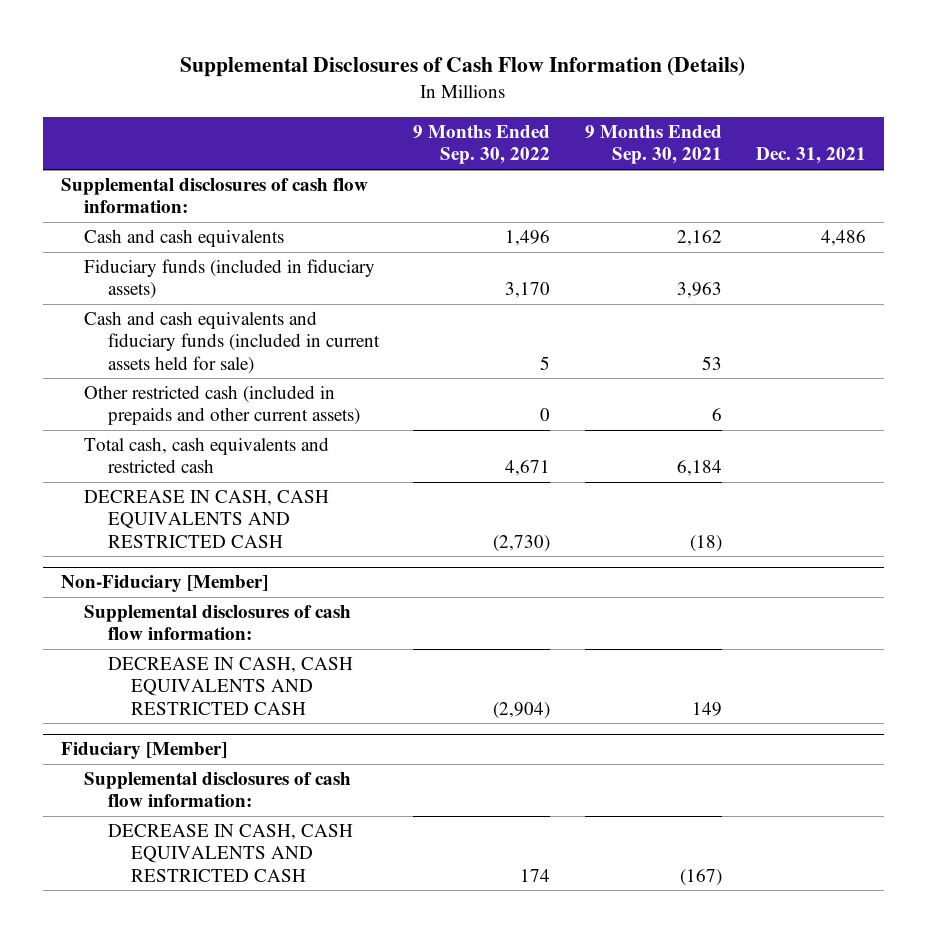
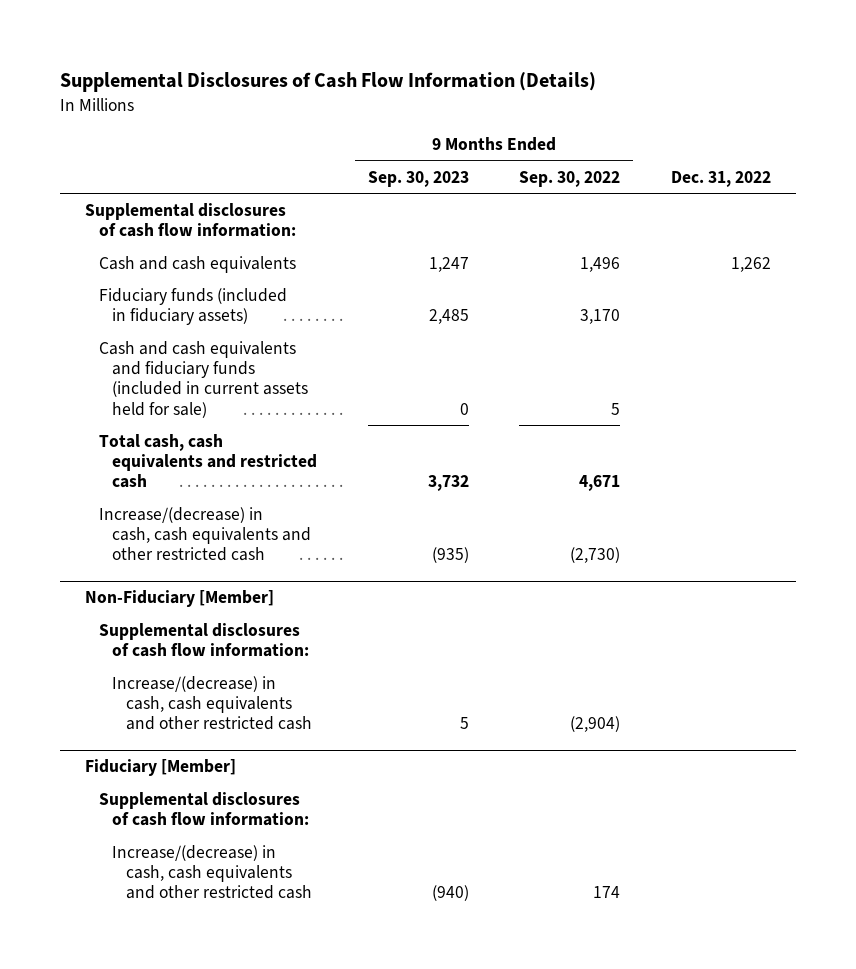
[584,125,722,165] 9 Months Ended Sep. 30, 2021 -> none
[756,147,867,165] Dec. 31, 2021 -> none
none -> [367,170,469,187] Sep. 30, 2023
none -> [670,170,771,187] Dec. 31, 2022
[84,385,360,426] Other restricted cash (included in prepaids and other current assets) -> none
[84,490,330,548] DECREASE IN CASH, CASH EQUIVALENTS AND RESTRICTED CASH -> [98,506,312,562] Increase/(decrease) in cash, cash equivalents and other restricted cash
[107,657,353,715] DECREASE IN CASH, CASH EQUIVALENTS AND RESTRICTED CASH -> [112,675,313,731] Increase/(decrease) in cash, cash equivalents and other restricted cash
[107,824,353,882] DECREASE IN CASH, CASH EQUIVALENTS AND RESTRICTED CASH -> [112,844,313,900] Increase/(decrease) in cash, cash equivalents and other restricted cash

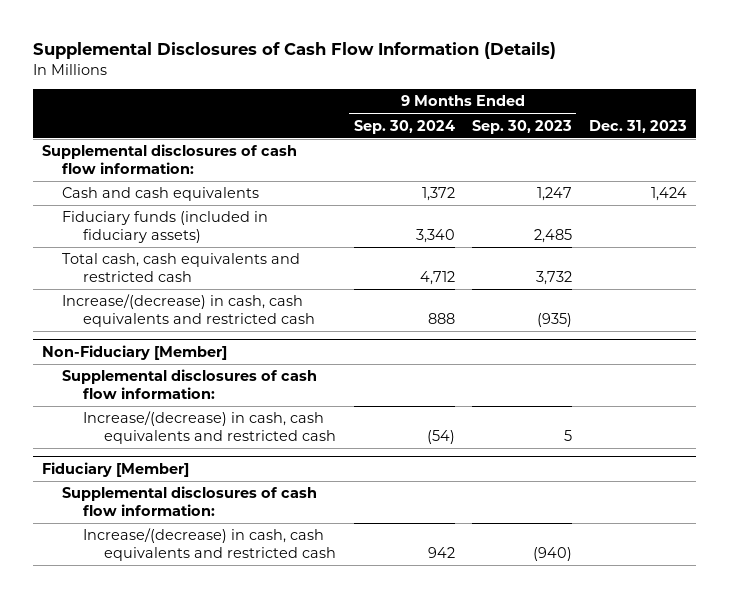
[519,170,621,187] Sep. 30, 2022 -> none
[670,170,771,187] Dec. 31, 2022 -> none
none -> [353,119,455,134] Sep. 30, 2024
none -> [589,119,688,133] Dec. 31, 2023
[98,340,309,418] Cash and cash equivalents and fiduciary funds (included in current assets held for sale) -> none
[98,506,312,562] Increase/(decrease) in cash, cash equivalents and other restricted cash -> [62,294,316,327] Increase/(decrease) in cash, cash equivalents and restricted cash
[112,675,313,731] Increase/(decrease) in cash, cash equivalents and other restricted cash -> [83,411,337,444] Increase/(decrease) in cash, cash equivalents and restricted cash
[112,844,313,900] Increase/(decrease) in cash, cash equivalents and other restricted cash -> [83,528,337,561] Increase/(decrease) in cash, cash equivalents and restricted cash

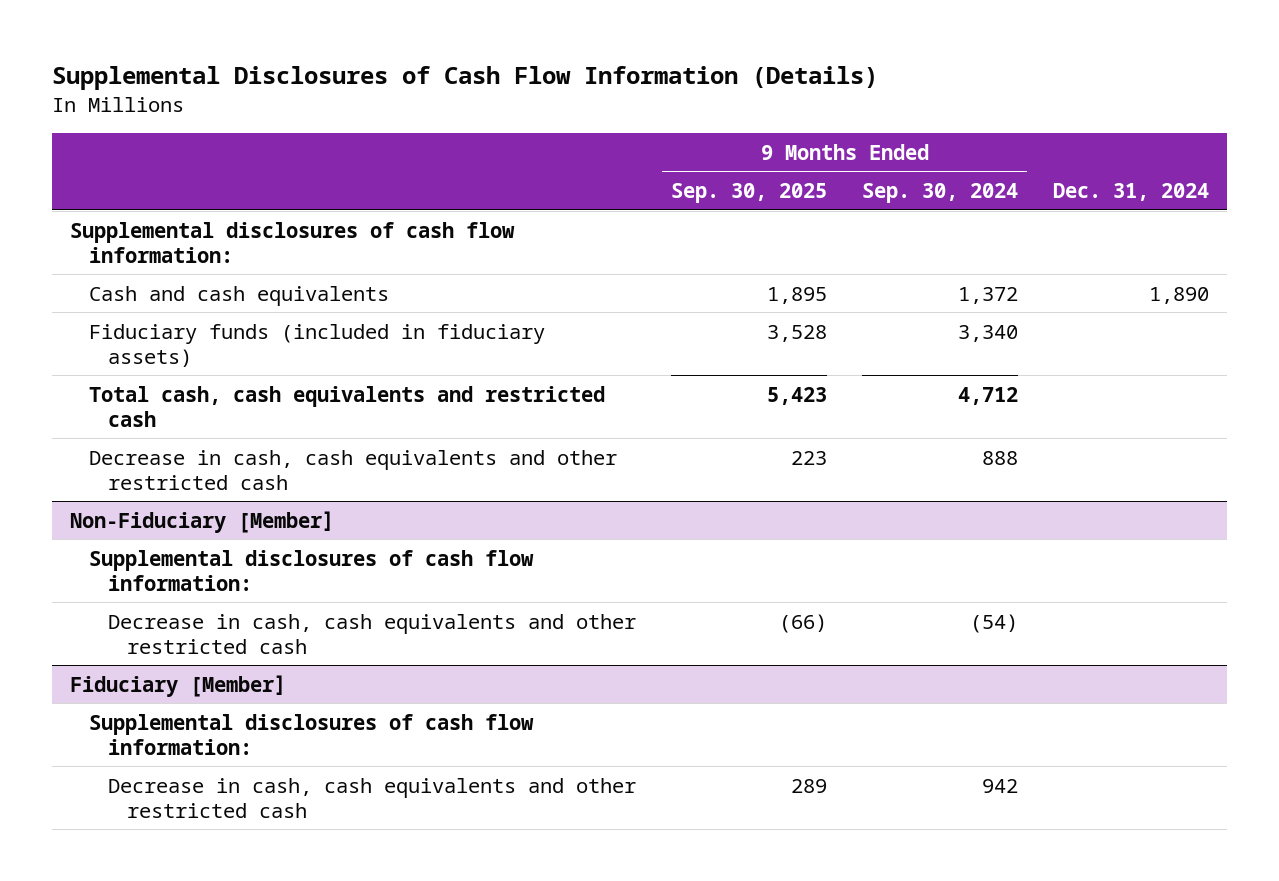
[471,119,572,134] Sep. 30, 2023 -> none
[589,119,688,133] Dec. 31, 2023 -> none
none -> [671,182,828,203] Sep. 30, 2025
none -> [1053,182,1210,201] Dec. 31, 2024
[62,294,316,327] Increase/(decrease) in cash, cash equivalents and restricted cash -> [88,449,617,490] Decrease in cash, cash equivalents and other restricted cash
[83,411,337,444] Increase/(decrease) in cash, cash equivalents and restricted cash -> [108,613,637,654] Decrease in cash, cash equivalents and other restricted cash
[83,528,337,561] Increase/(decrease) in cash, cash equivalents and restricted cash -> [108,777,637,818] Decrease in cash, cash equivalents and other restricted cash

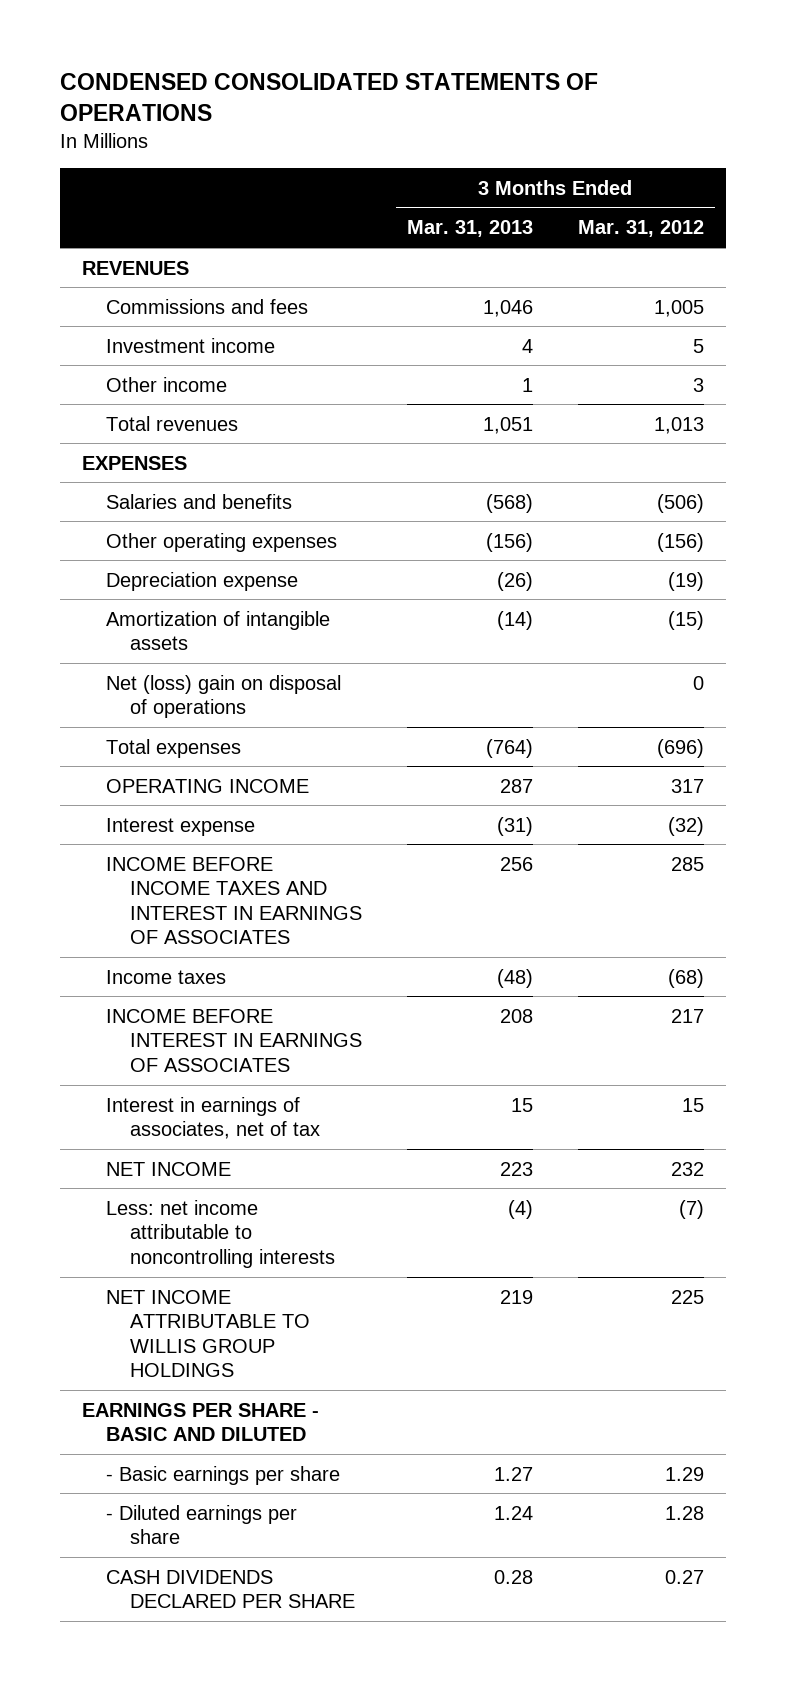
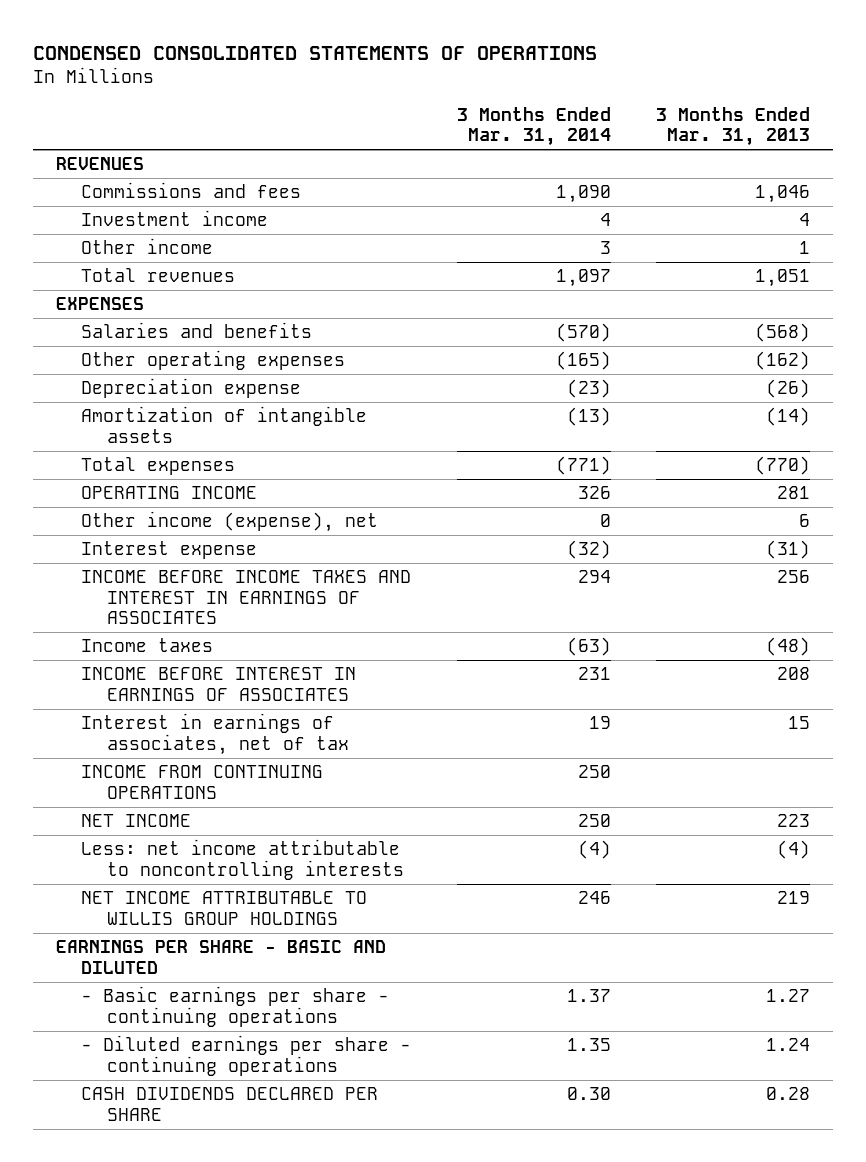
[577,220,704,238] Mar. 31, 2012 -> none
none -> [456,106,611,147] 3 Months Ended Mar. 31, 2014
[486,532,534,552] (156) -> [755,351,811,371] (162)
[106,674,342,719] Net (loss) gain on disposal of operations -> none
[486,738,534,758] (764) -> [755,456,811,476] (770)
[500,778,534,793] 287 -> [777,486,811,500] 281
none -> [81,511,379,533] Other income (expense), net
none -> [81,765,324,799] INCOME FROM CONTINUING OPERATIONS
[106,1465,341,1485] - Basic earnings per share -> [81,986,390,1027] - Basic earnings per share - continuing operations
[106,1504,298,1545] - Diluted earnings per share -> [81,1035,412,1076] - Diluted earnings per share - continuing operations

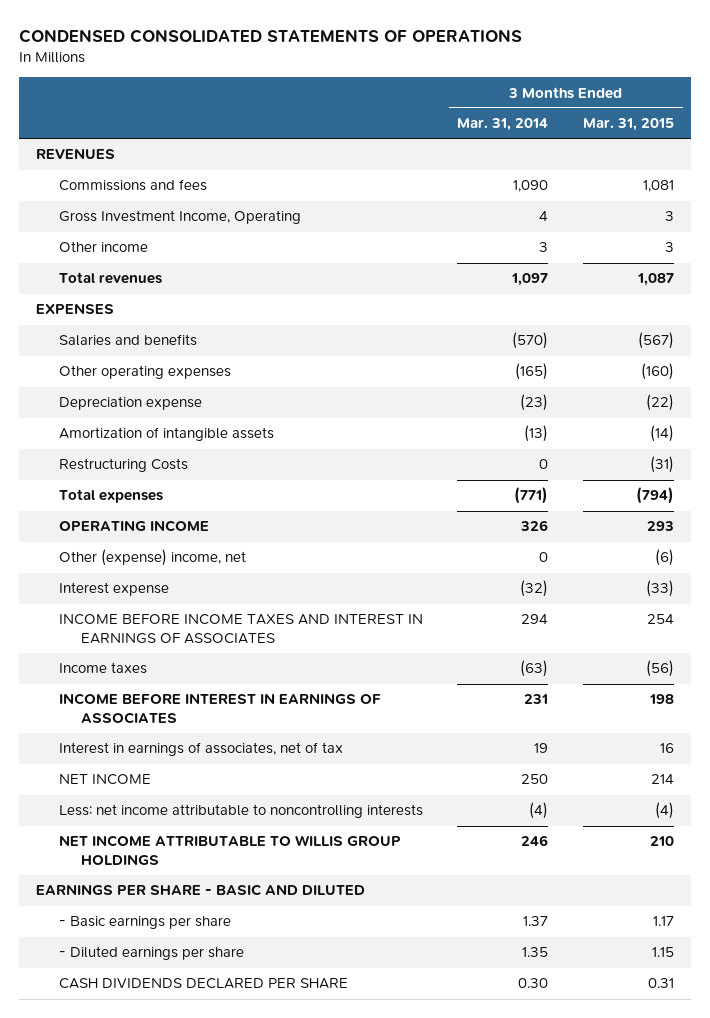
[656,106,811,147] 3 Months Ended Mar. 31, 2013 -> none
none -> [582,118,674,132] Mar. 31, 2015
[81,210,269,227] Investment income -> [58,210,301,225] Gross Investment Income, Operating
none -> [58,458,188,473] Restructuring Costs
[81,511,379,533] Other income (expense), net -> [58,549,246,567] Other (expense) income, net
[81,765,324,799] INCOME FROM CONTINUING OPERATIONS -> none
[81,986,390,1027] - Basic earnings per share - continuing operations -> [58,916,231,930] - Basic earnings per share
[81,1035,412,1076] - Diluted earnings per share - continuing operations -> [58,946,244,961] - Diluted earnings per share

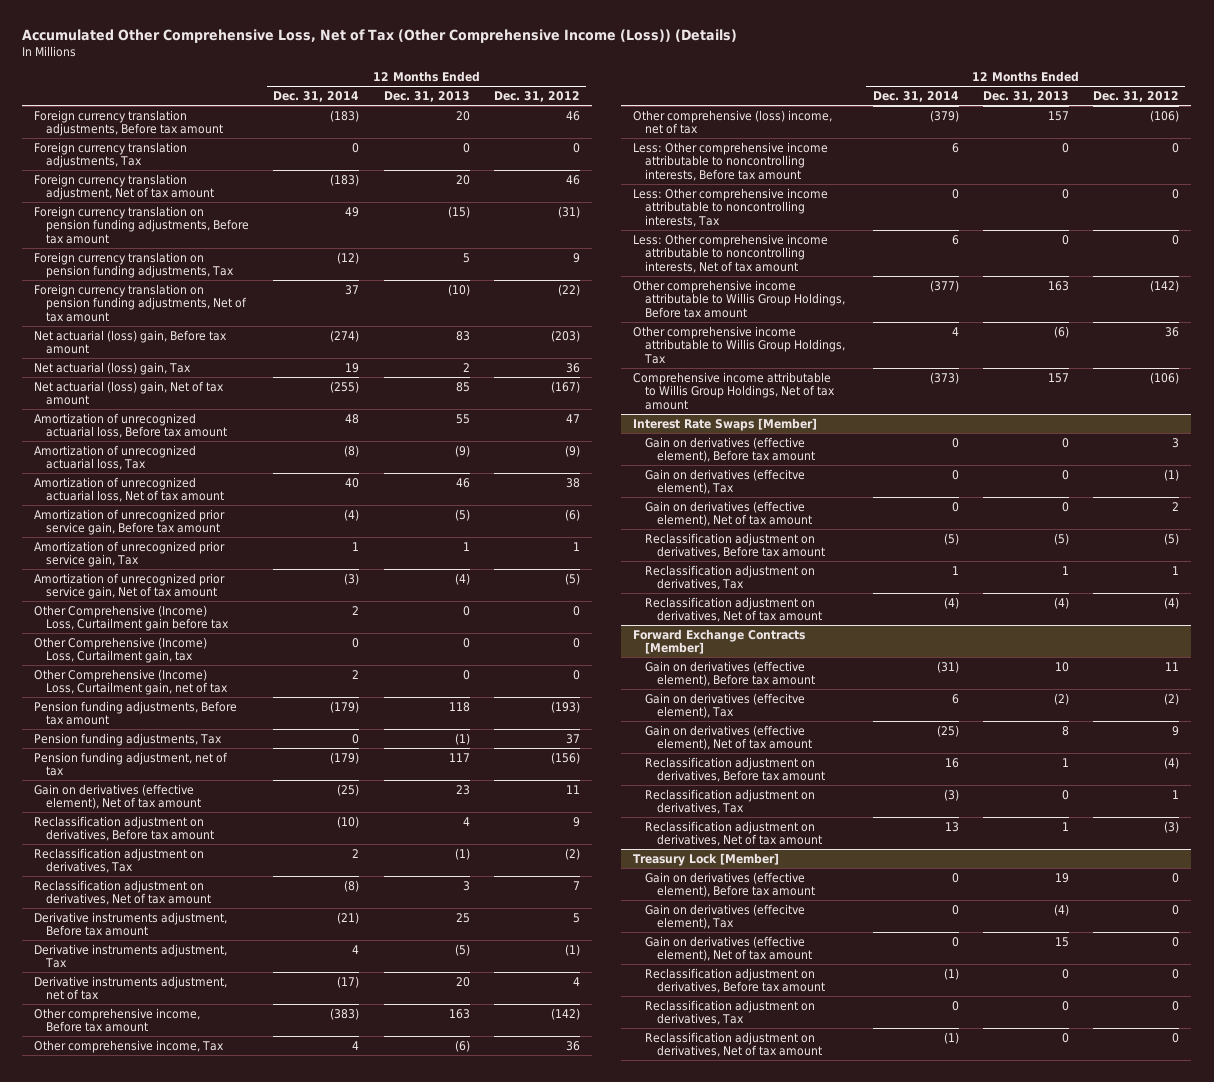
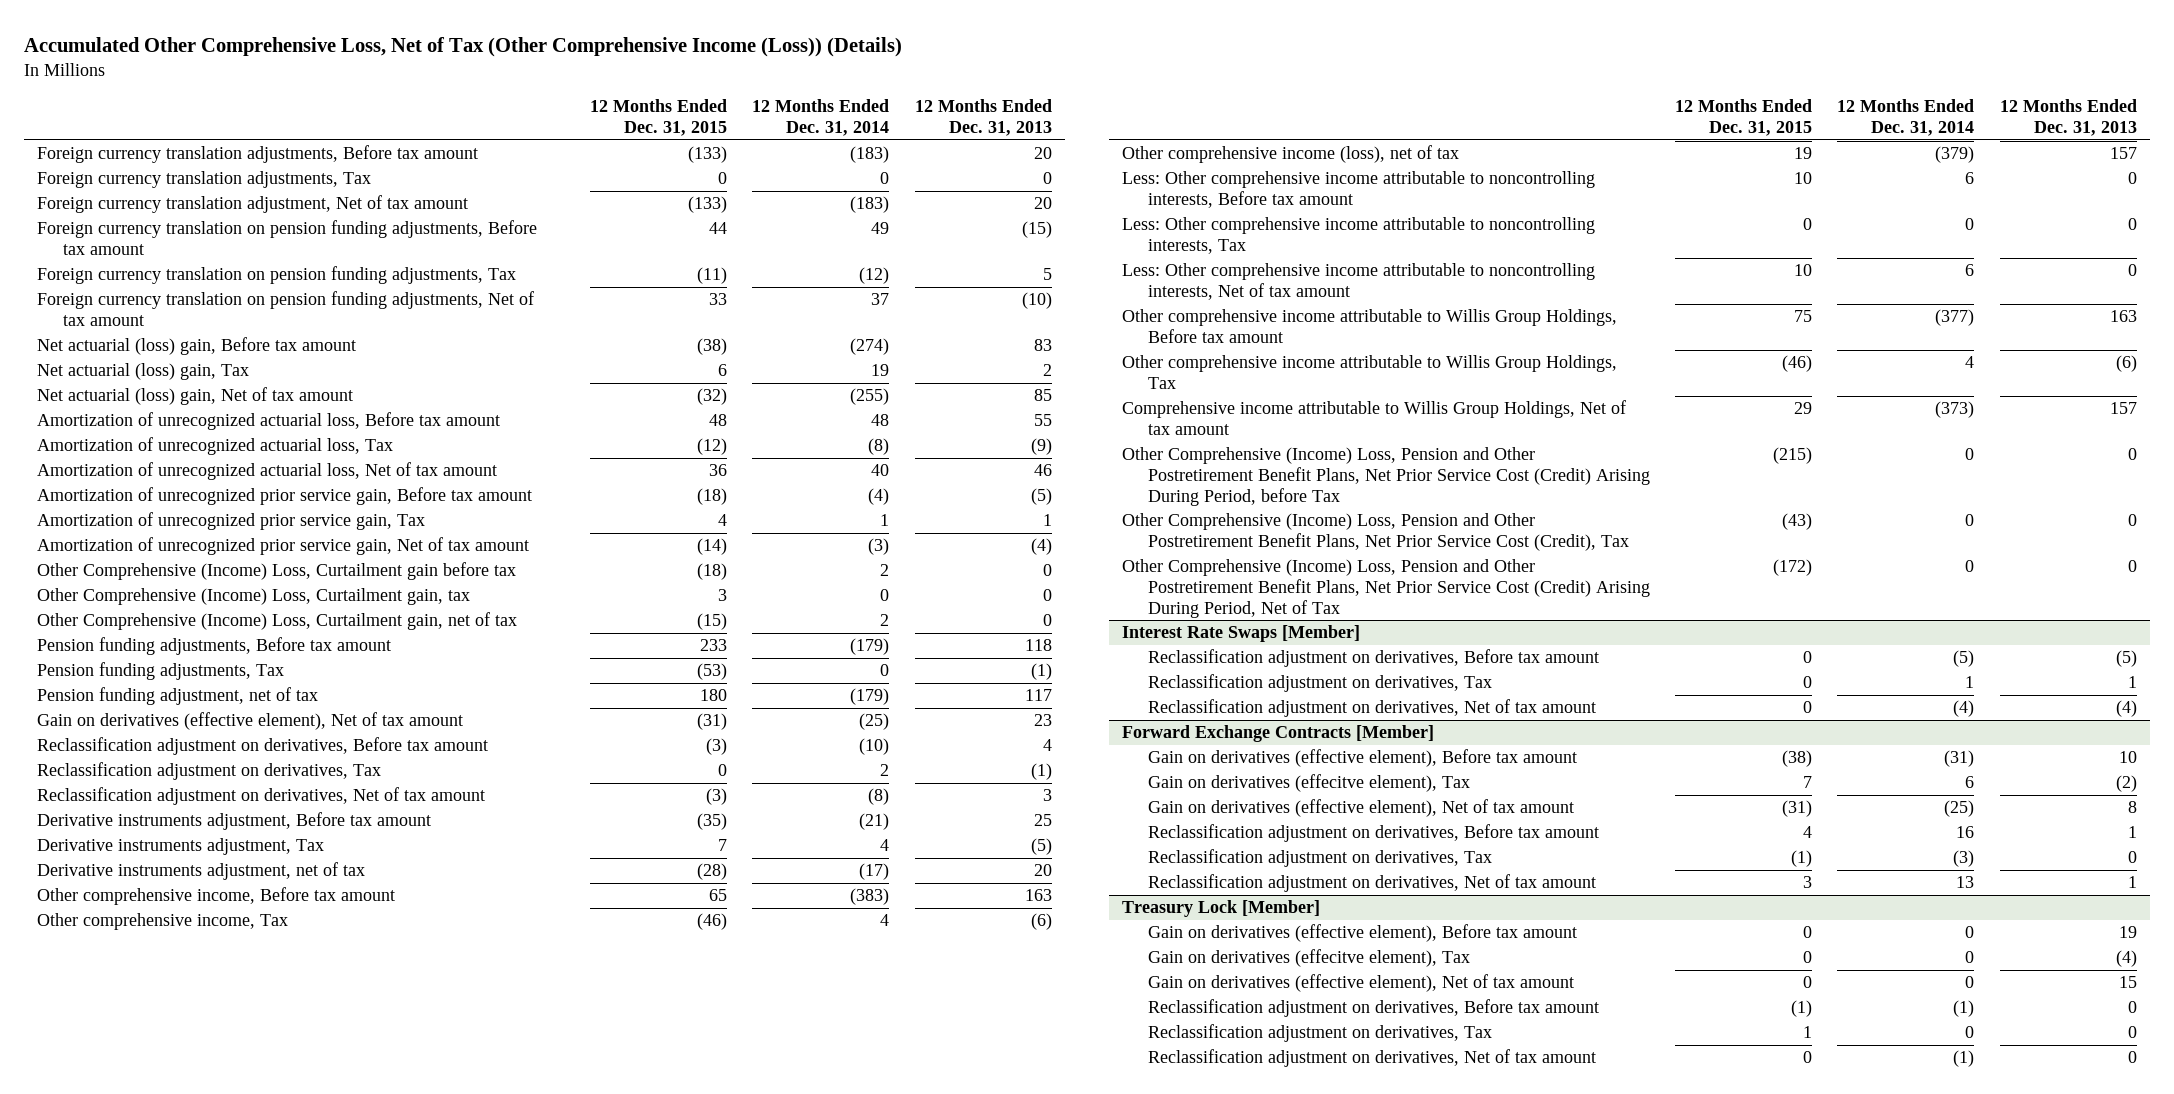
[494,90,581,102] Dec. 31, 2012 -> none
none -> [590,99,728,136] 12 Months Ended Dec. 31, 2015
[633,109,833,135] Other comprehensive (loss) income, net of tax -> [1121,145,1459,164] Other comprehensive income (loss), net of tax
none -> [1121,447,1650,506] Other Comprehensive (Income) Loss, Pension and Other Postretirement Benefit Plans, Net Prior Service Cost (Credit) Arising During Period, before Tax
none -> [1121,513,1629,552] Other Comprehensive (Income) Loss, Pension and Other Postretirement Benefit Plans, Net Prior Service Cost (Credit), Tax
none -> [1121,559,1650,618] Other Comprehensive (Income) Loss, Pension and Other Postretirement Benefit Plans, Net Prior Service Cost (Credit) Arising During Period, Net of Tax
[645,436,815,463] Gain on derivatives (effective element), Before tax amount -> none
[645,468,806,495] Gain on derivatives (effecitve element), Tax -> none
[645,500,812,527] Gain on derivatives (effective element), Net of tax amount -> none

